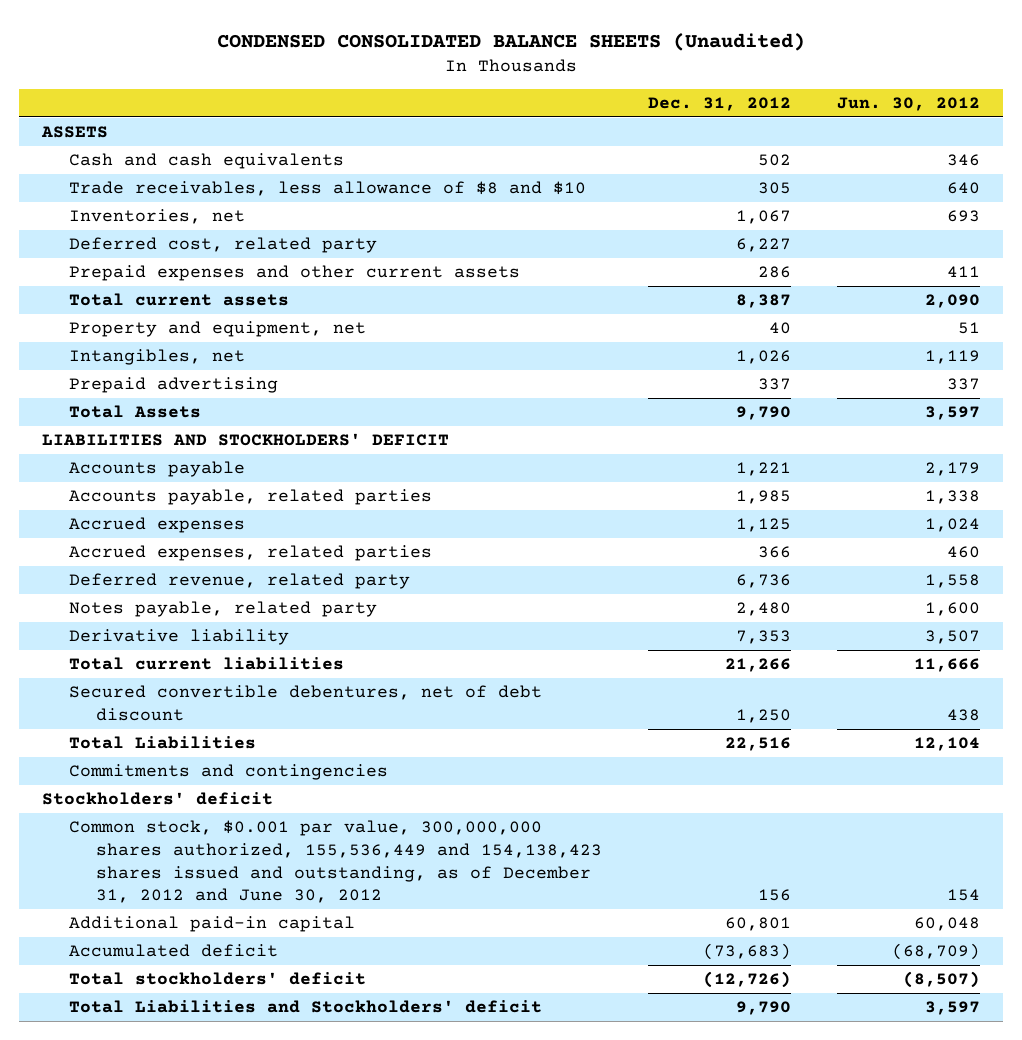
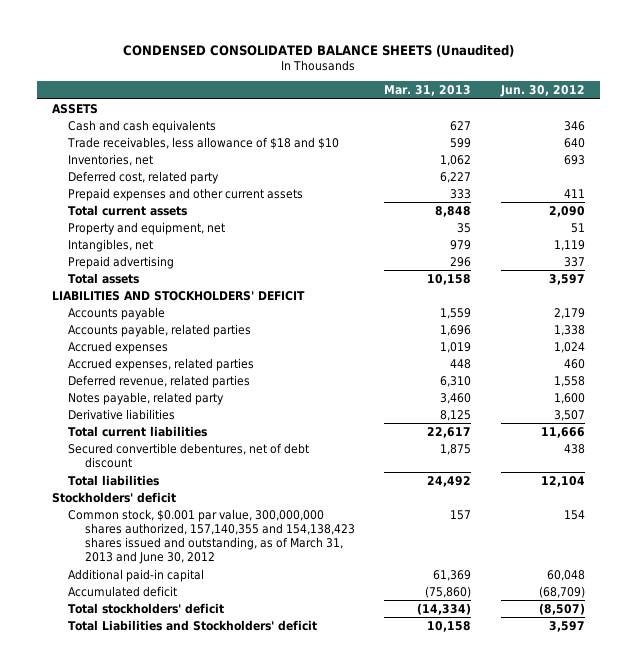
[648,96,792,111] Dec. 31, 2012 -> none
none -> [384,85,472,97] Mar. 31, 2013
[69,181,587,197] Trade receivables, less allowance of $8 and $10 -> [67,136,340,149] Trade receivables, less allowance of $18 and $10
[69,405,202,419] Total Assets -> [68,272,140,284] Total assets
[69,573,411,590] Deferred revenue, related party -> [68,374,251,388] Deferred revenue, related parties
[69,629,290,646] Derivative liability -> [68,408,176,420] Derivative liabilities
[69,764,389,781] Commitments and contingencies -> none
[69,736,257,750] Total Liabilities -> [68,474,160,486] Total liabilities
[69,820,603,904] Common stock, $0.001 par value, 300,000,000 shares authorized, 155,536,449 and 154,138,423 shares issued and outstanding, as of December 31, 2012 and June 30, 2012 -> [68,508,356,565] Common stock, $0.001 par value, 300,000,000 shares authorized, 157,140,355 and 154,138,423 shares issued and outstanding, as of March 31, 2013 and June 30, 2012

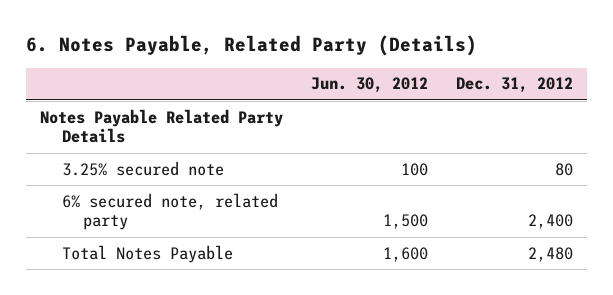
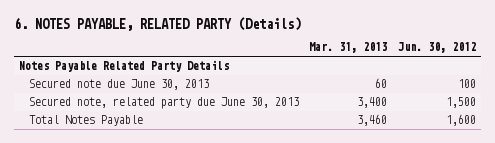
[25,35,477,57] 6. Notes Payable, Related Party (Details) -> [13,16,301,31] 6. NOTES PAYABLE, RELATED PARTY (Details)
[456,77,574,94] Dec. 31, 2012 -> none
none -> [309,42,388,54] Mar. 31, 2013
[61,160,224,176] 3.25% secured note -> [29,79,210,91] Secured note due June 30, 2013
[61,192,278,231] 6% secured note, related party -> [29,97,300,110] Secured note, related party due June 30, 2013

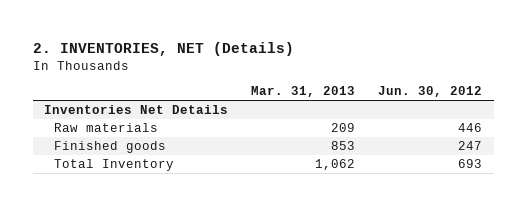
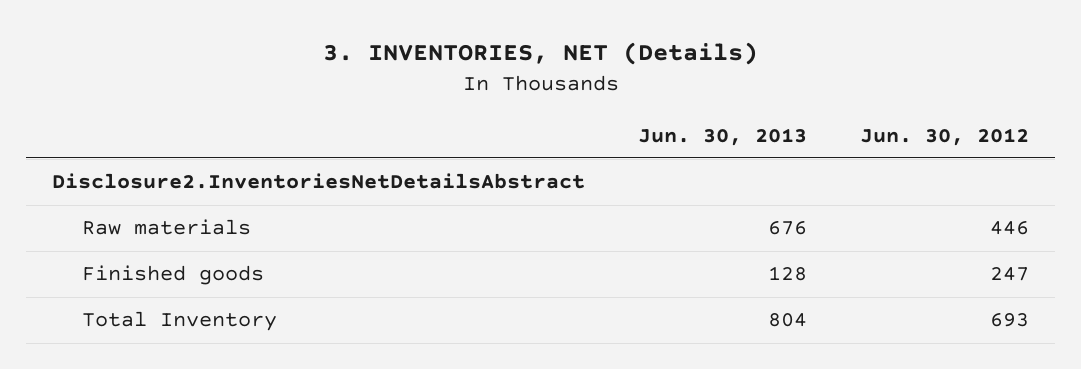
[33,41,295,56] 2. INVENTORIES, NET (Details) -> [322,42,758,66] 3. INVENTORIES, NET (Details)
[251,86,356,98] Mar. 31, 2013 -> none
none -> [638,127,808,146] Jun. 30, 2013
[44,105,229,115] Inventories Net Details -> [52,173,586,190] Disclosure2.InventoriesNetDetailsAbstract

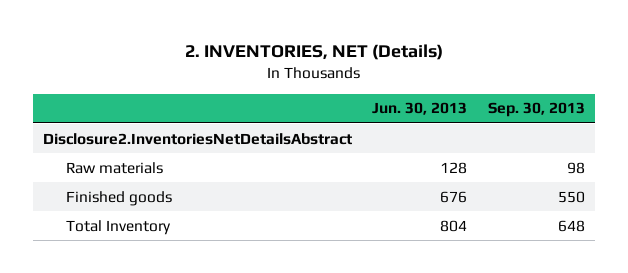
[322,42,758,66] 3. INVENTORIES, NET (Details) -> [184,44,443,61] 2. INVENTORIES, NET (Details)
[859,127,1029,146] Jun. 30, 2012 -> none
none -> [487,102,585,118] Sep. 30, 2013
[768,221,808,236] 676 -> [440,161,468,174] 128
[768,266,808,282] 128 -> [440,190,468,203] 676

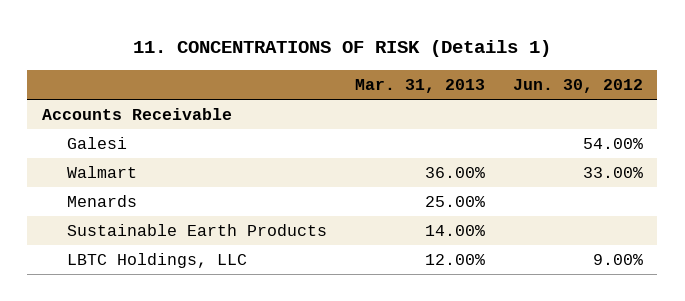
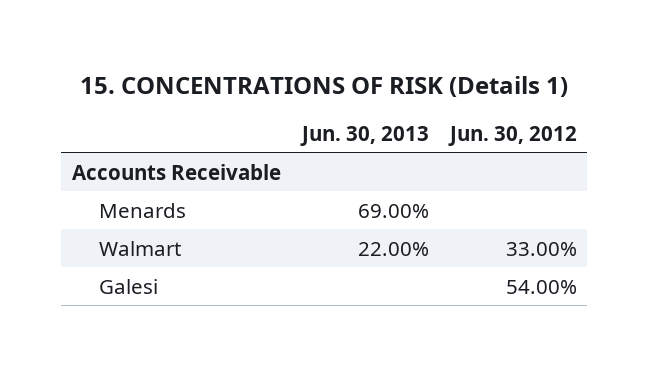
[133,40,552,58] 11. CONCENTRATIONS OF RISK (Details 1) -> [80,75,569,97] 15. CONCENTRATIONS OF RISK (Details 1)
[354,78,485,93] Mar. 31, 2013 -> none
none -> [299,125,429,146] Jun. 30, 2013
[66,224,327,237] Sustainable Earth Products -> none
[66,253,247,269] LBTC Holdings, LLC -> none
[66,166,137,179] Walmart -> [98,240,181,256] Walmart
[66,137,127,150] Galesi -> [98,278,158,294] Galesi

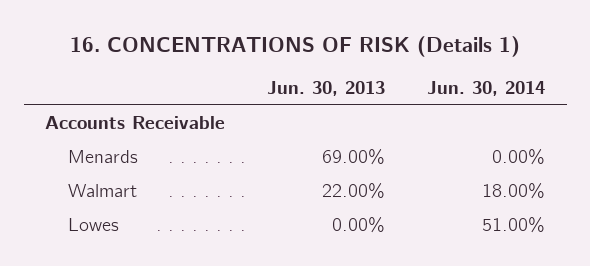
[80,75,569,97] 15. CONCENTRATIONS OF RISK (Details 1) -> [70,36,521,58] 16. CONCENTRATIONS OF RISK (Details 1)
[447,125,577,146] Jun. 30, 2012 -> none
none -> [427,81,546,97] Jun. 30, 2014
[98,278,158,294] Galesi -> none
none -> [67,218,119,232] Lowes

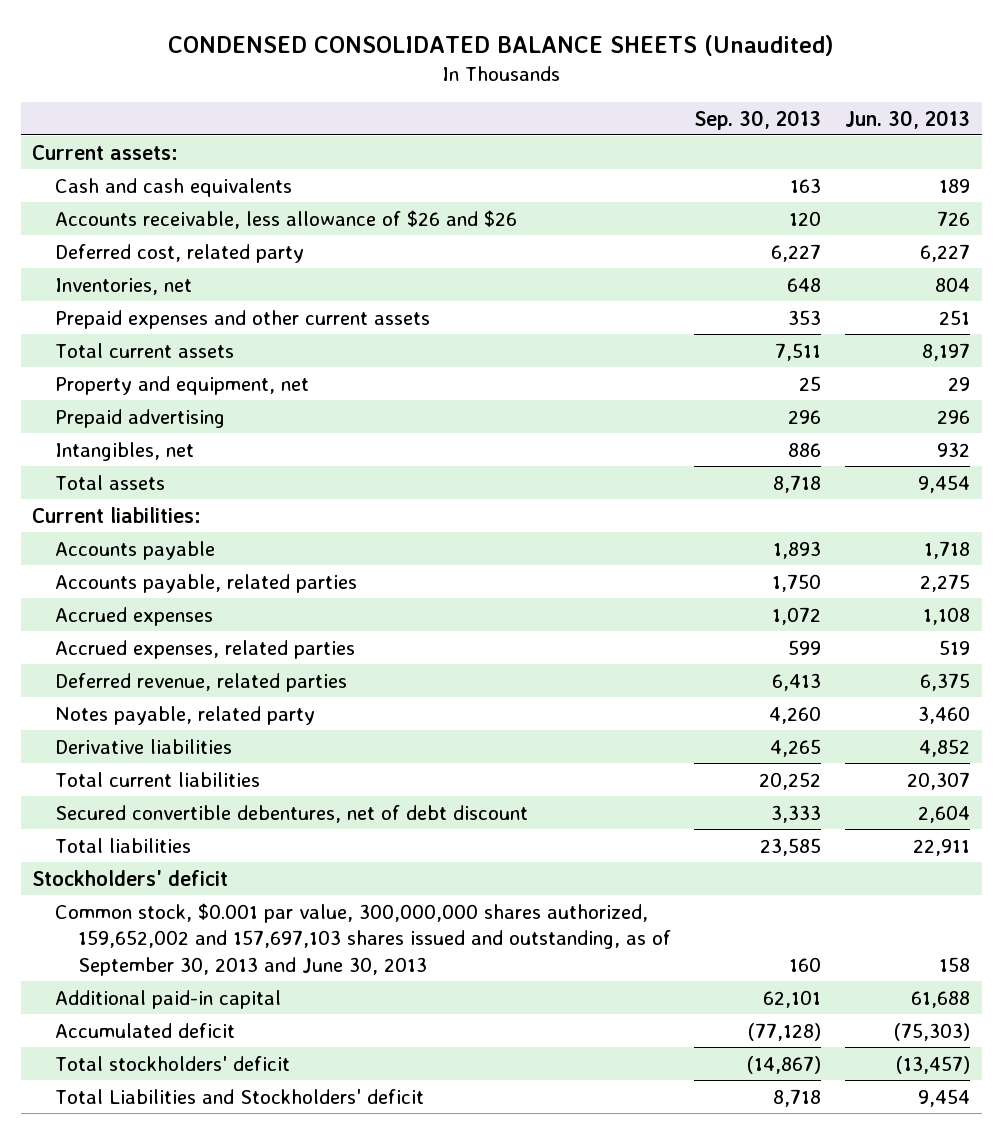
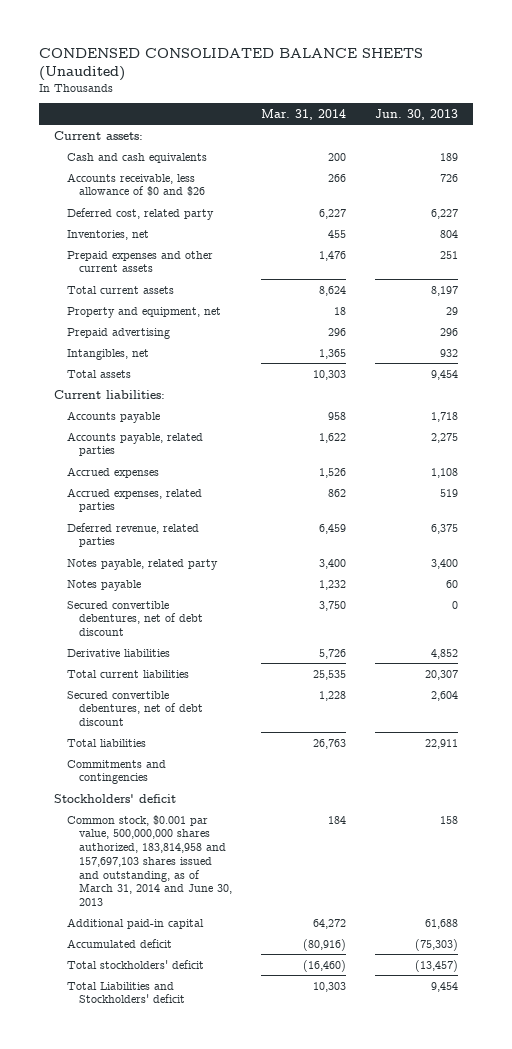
[694,109,822,130] Sep. 30, 2013 -> none
none -> [261,108,347,120] Mar. 31, 2014
[55,209,518,229] Accounts receivable, less allowance of $26 and $26 -> [66,172,206,197] Accounts receivable, less allowance of $0 and $26
[917,705,970,724] 3,460 -> [431,558,459,569] 3,400
none -> [66,579,141,591] Notes payable
none -> [66,600,204,637] Secured convertible debentures, net of debt discount
none -> [66,759,166,785] Commitments and contingencies
[55,902,671,976] Common stock, $0.001 par value, 300,000,000 shares authorized, 159,652,002 and 157,697,103 shares issued and outstanding, as of September 30, 2013 and June 30, 2013 -> [66,814,233,907] Common stock, $0.001 par value, 500,000,000 shares authorized, 183,814,958 and 157,697,103 shares issued and outstanding, as of March 31, 2014 and June 30, 2013

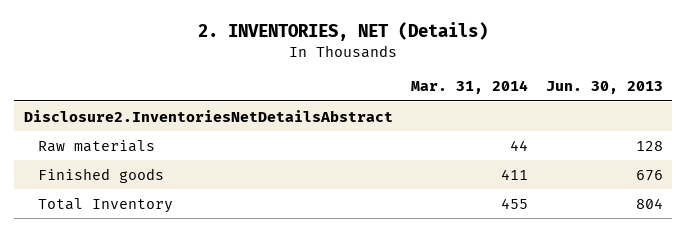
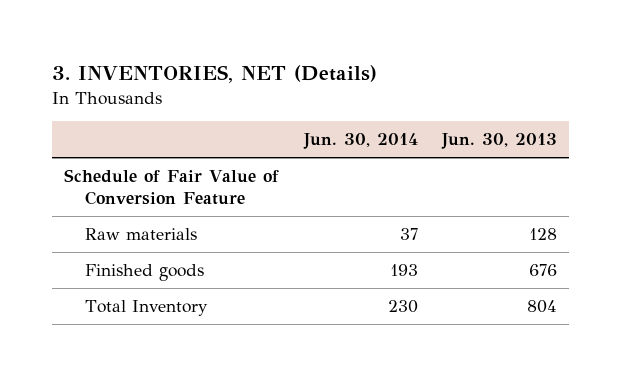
[198,22,489,42] 2. INVENTORIES, NET (Details) -> [52,64,378,83] 3. INVENTORIES, NET (Details)
[410,80,528,95] Mar. 31, 2014 -> none
none -> [302,133,418,150] Jun. 30, 2014
[23,109,393,122] Disclosure2.InventoriesNetDetailsAbstract -> [64,168,280,205] Schedule of Fair Value of Conversion Feature

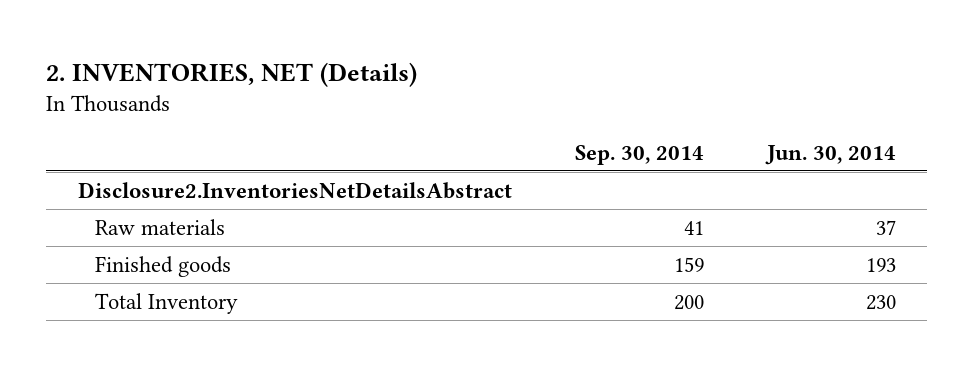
[52,64,378,83] 3. INVENTORIES, NET (Details) -> [46,62,418,88] 2. INVENTORIES, NET (Details)
[441,133,558,150] Jun. 30, 2013 -> none
none -> [574,144,704,165] Sep. 30, 2014
[64,168,280,205] Schedule of Fair Value of Conversion Feature -> [77,181,512,199] Disclosure2.InventoriesNetDetailsAbstract

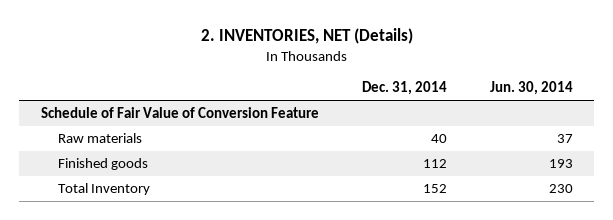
[574,144,704,165] Sep. 30, 2014 -> none
none -> [361,81,447,96] Dec. 31, 2014
[77,181,512,199] Disclosure2.InventoriesNetDetailsAbstract -> [40,107,319,119] Schedule of Fair Value of Conversion Feature

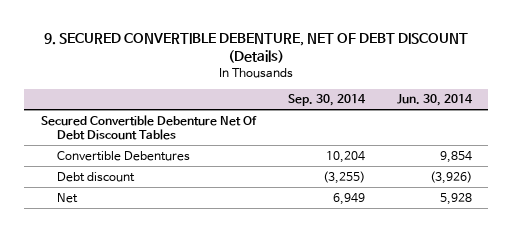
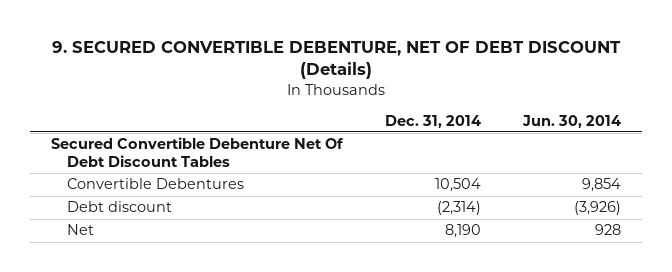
[287,94,366,107] Sep. 30, 2014 -> none
none -> [385,114,482,128] Dec. 31, 2014
[440,192,473,205] 5,928 -> [595,224,622,236] 928

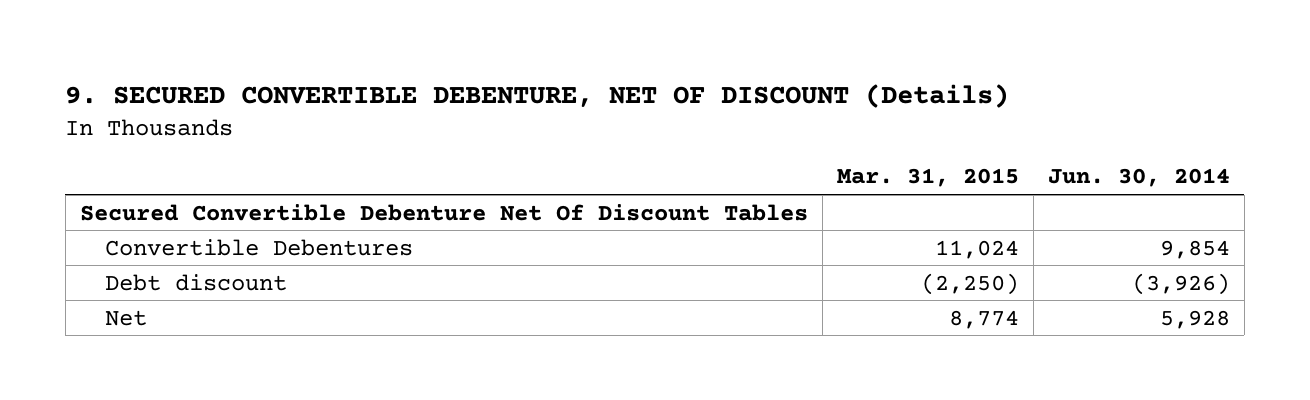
[52,40,622,80] 9. SECURED CONVERTIBLE DEBENTURE, NET OF DEBT DISCOUNT (Details) -> [65,83,1010,108] 9. SECURED CONVERTIBLE DEBENTURE, NET OF DISCOUNT (Details)
[385,114,482,128] Dec. 31, 2014 -> none
none -> [836,168,1019,188] Mar. 31, 2015
[50,137,344,167] Secured Convertible Debenture Net Of Debt Discount Tables -> [79,203,808,221] Secured Convertible Debenture Net Of Discount Tables
[595,224,622,236] 928 -> [1159,309,1230,329] 5,928

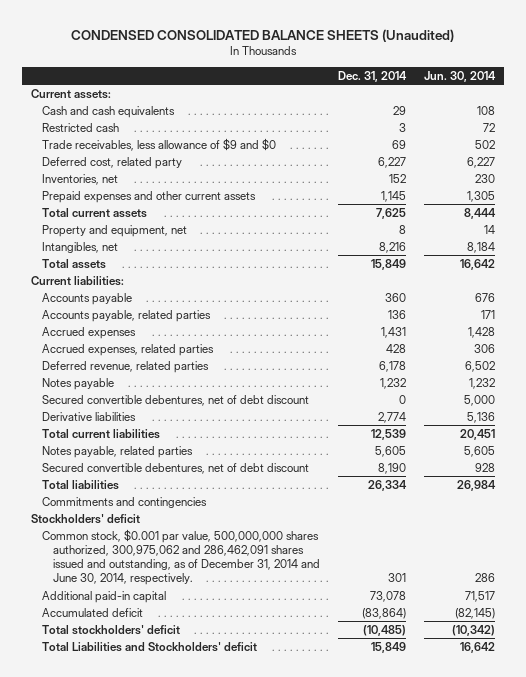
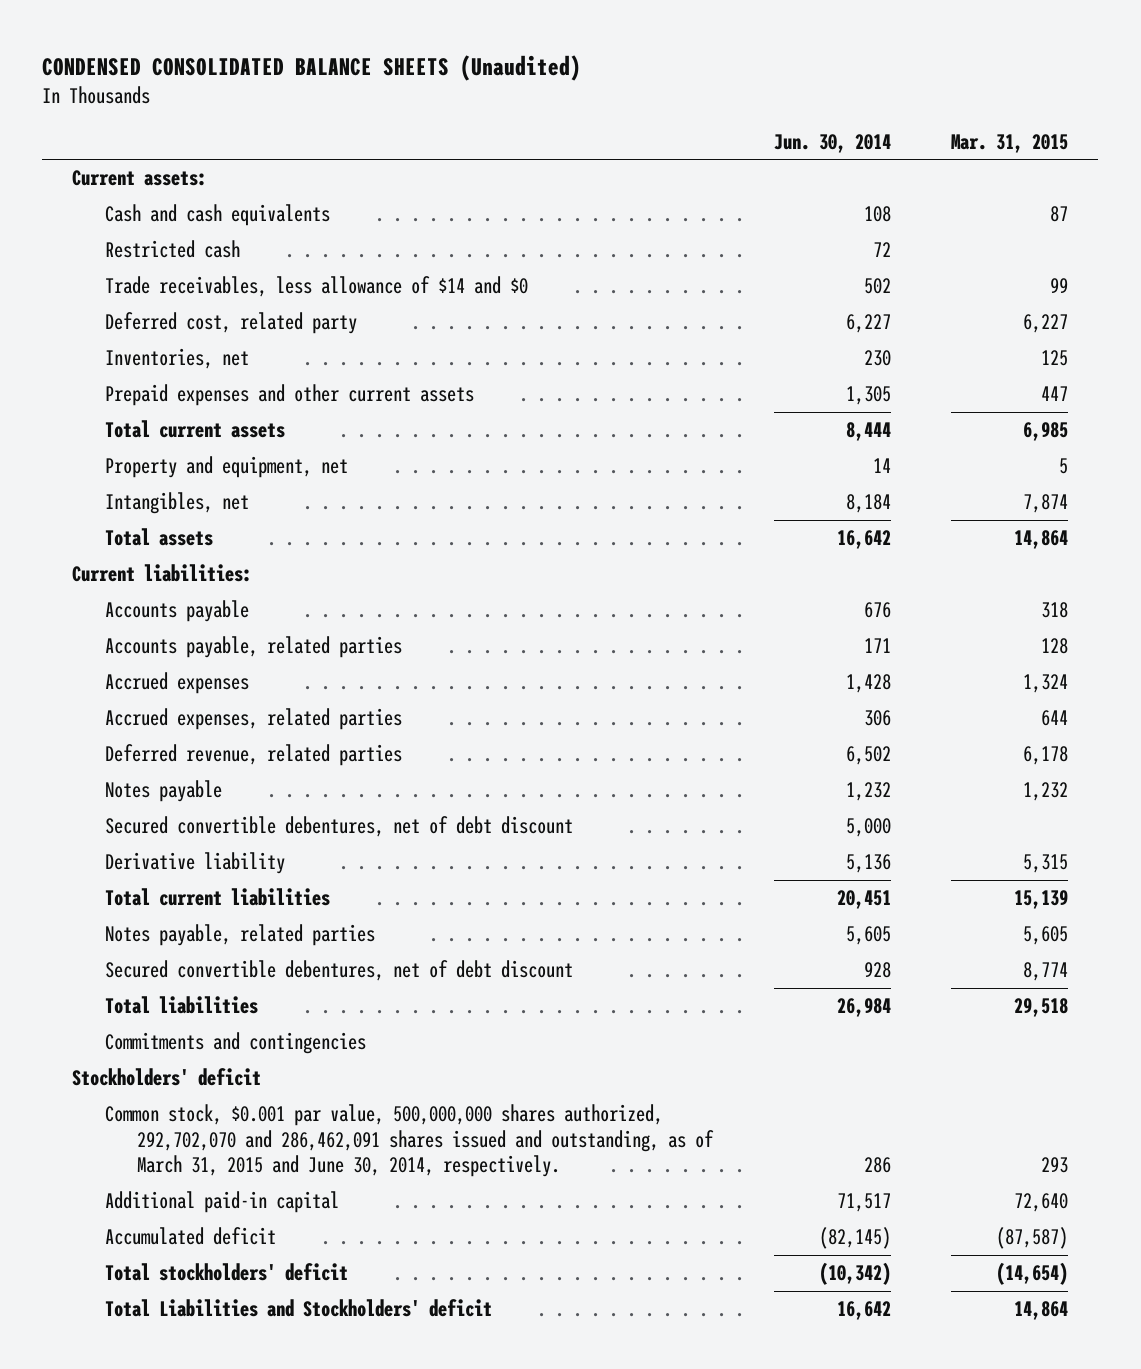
[337,70,407,82] Dec. 31, 2014 -> none
none -> [951,133,1069,153] Mar. 31, 2015
[41,137,276,151] Trade receivables, less allowance of $9 and $0 -> [104,276,528,298] Trade receivables, less allowance of $14 and $0
[41,411,136,421] Derivative liabilities -> [104,852,285,875] Derivative liability
[41,528,320,586] Common stock, $0.001 par value, 500,000,000 shares authorized, 300,975,062 and 286,462,091 shares issued and outstanding, as of December 31, 2014 and June 30, 2014, respectively. -> [104,1104,715,1178] Common stock, $0.001 par value, 500,000,000 shares authorized, 292,702,070 and 286,462,091 shares issued and outstanding, as of March 31, 2015 and June 30, 2014, respectively.

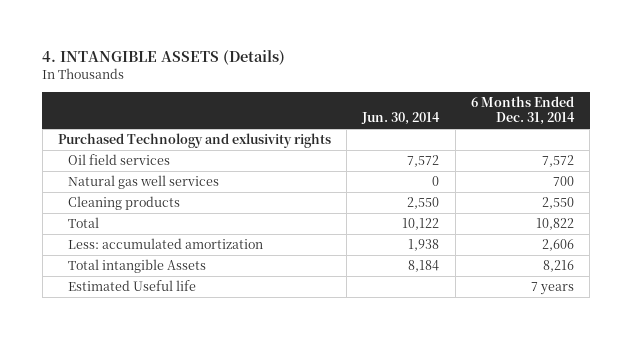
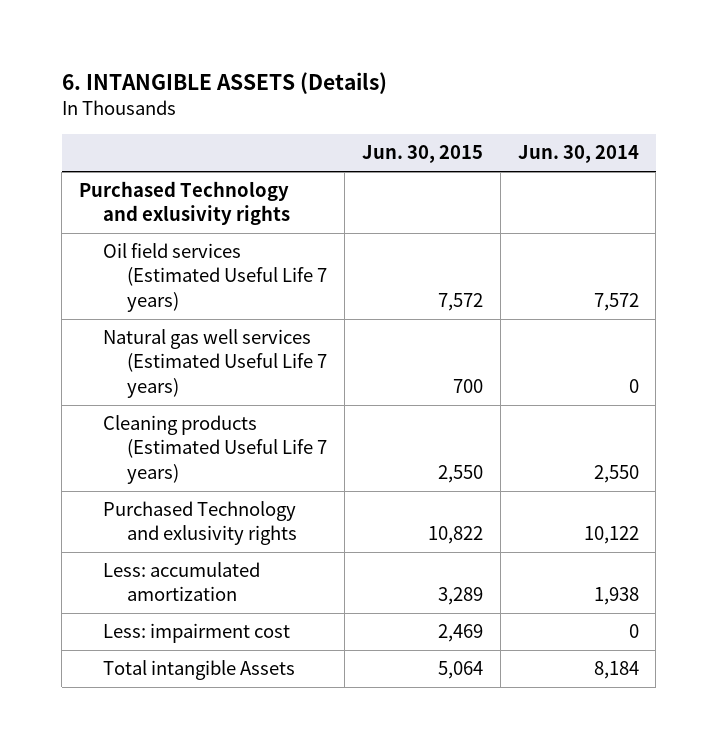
[42,49,286,65] 4. INTANGIBLE ASSETS (Details) -> [61,72,387,95] 6. INTANGIBLE ASSETS (Details)
[470,95,575,126] 6 Months Ended Dec. 31, 2014 -> none
none -> [361,145,483,164] Jun. 30, 2015
[68,154,171,166] Oil field services -> [103,243,328,312] Oil field services (Estimated Useful Life 7 years)
[68,175,220,190] Natural gas well services -> [103,329,328,398] Natural gas well services (Estimated Useful Life 7 years)
[68,196,181,211] Cleaning products -> [103,415,328,484] Cleaning products (Estimated Useful Life 7 years)
[68,217,100,229] Total -> [103,501,298,546] Purchased Technology and exlusivity rights
none -> [103,623,291,644] Less: impairment cost
[68,280,197,292] Estimated Useful life -> none

